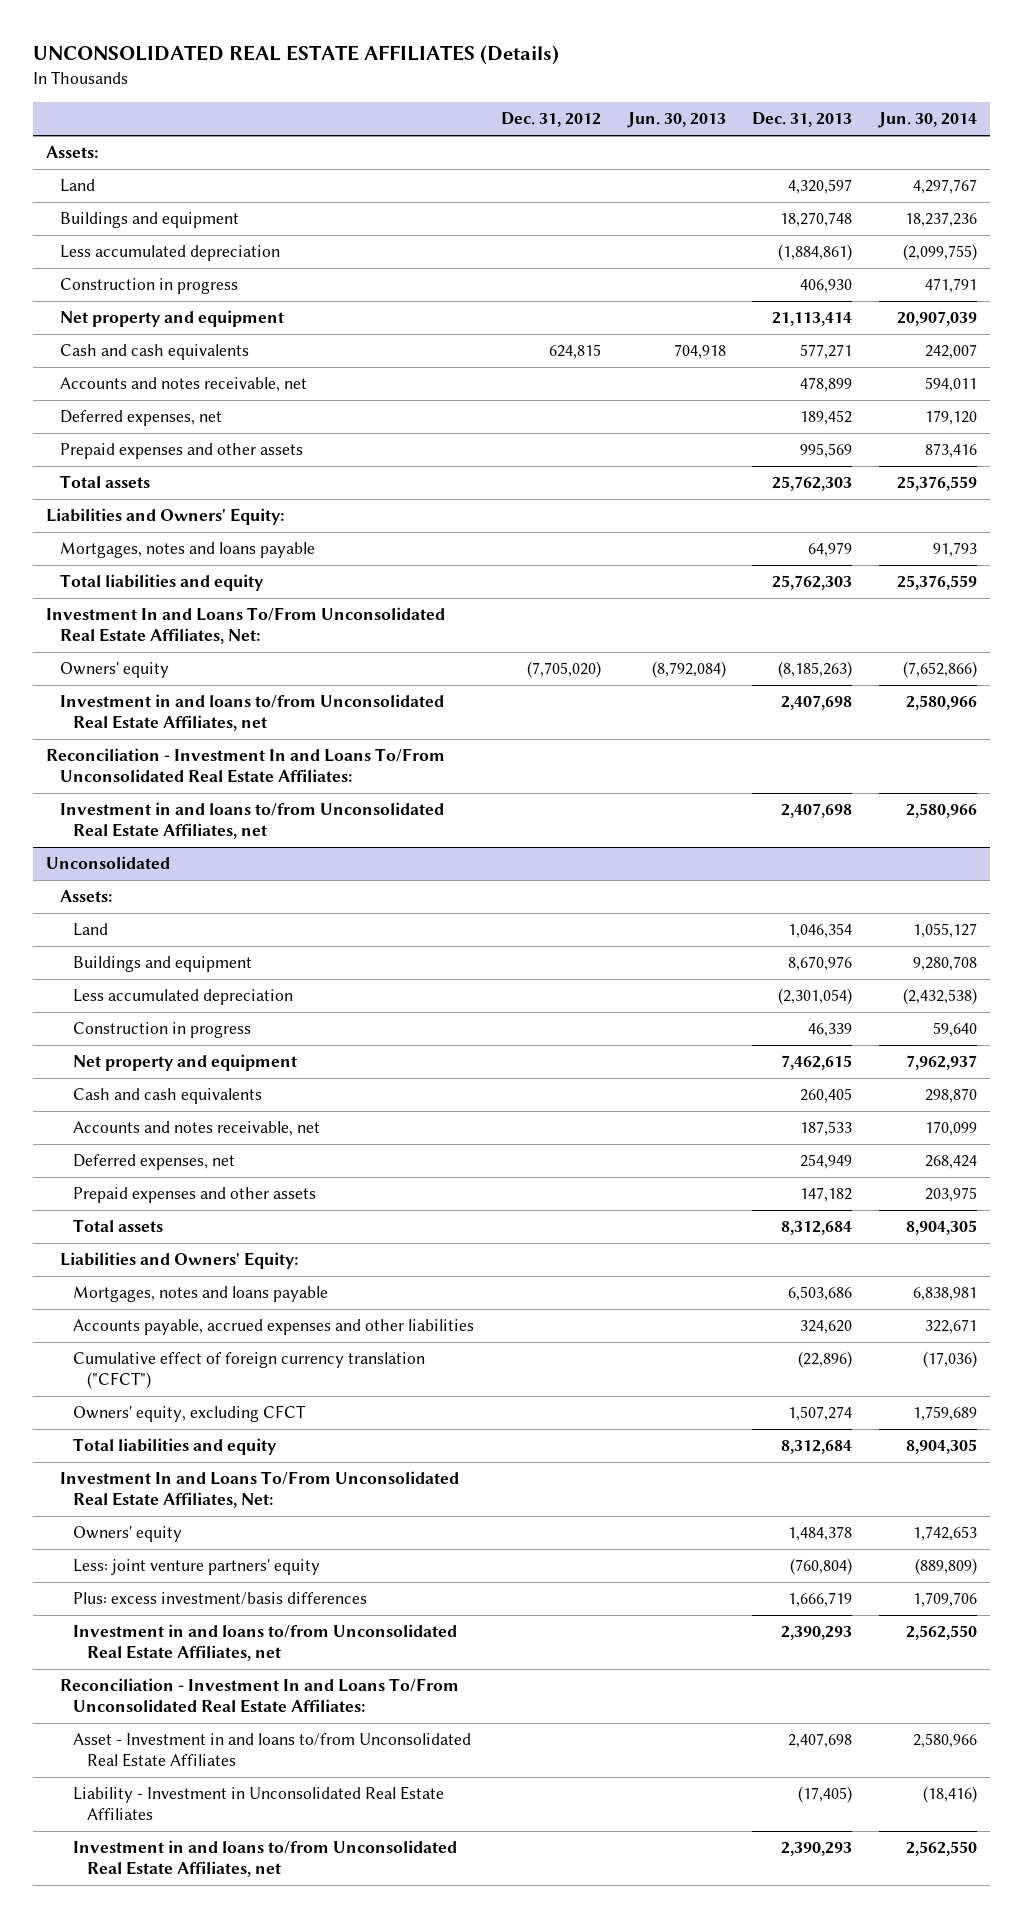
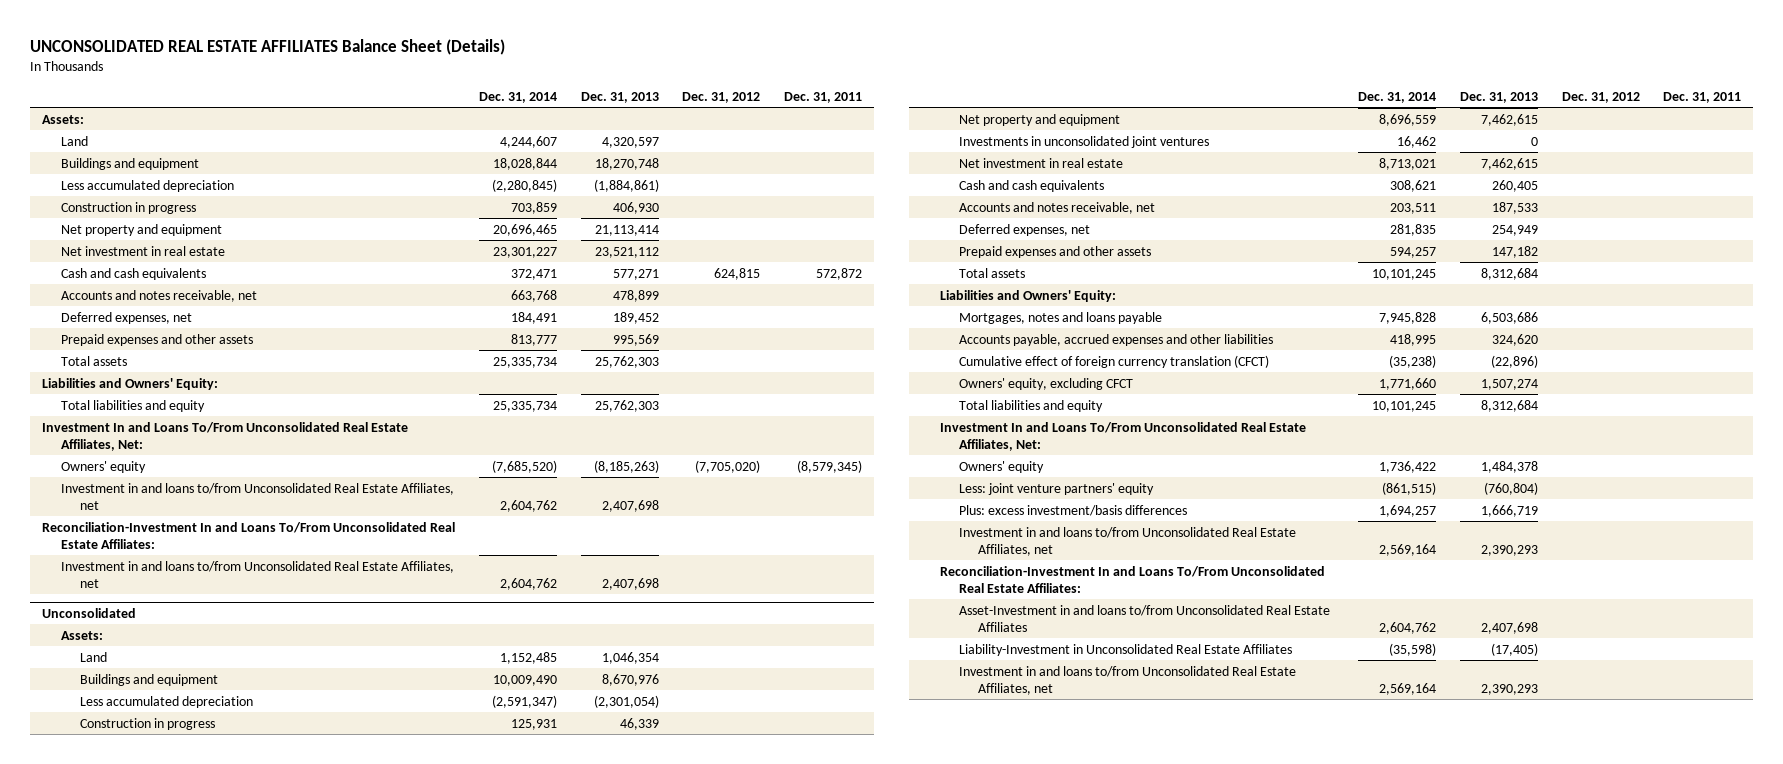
[32,45,559,66] UNCONSOLIDATED REAL ESTATE AFFILIATES (Details) -> [30,39,506,56] UNCONSOLIDATED REAL ESTATE AFFILIATES Balance Sheet (Details)
[626,112,726,129] Jun. 30, 2013 -> none
[878,112,978,129] Jun. 30, 2014 -> none
none -> [478,92,557,104] Dec. 31, 2014
none -> [784,92,863,104] Dec. 31, 2011
none -> [61,245,226,256] Net investment in real estate
[59,542,315,559] Mortgages, notes and loans payable -> none
[46,748,446,784] Reconciliation - Investment In and Loans To/From Unconsolidated Real Estate Affiliates: -> [42,521,456,549] Reconciliation-Investment In and Loans To/From Unconsolidated Real Estate Affiliates:
none -> [959,135,1210,148] Investments in unconsolidated joint ventures
none -> [959,157,1124,168] Net investment in real estate
[73,1352,426,1390] Cumulative effect of foreign currency translation ("CFCT") -> [959,354,1270,368] Cumulative effect of foreign currency translation (CFCT)
[59,1678,459,1714] Reconciliation - Investment In and Loans To/From Unconsolidated Real Estate Affiliates: -> [940,565,1326,593] Reconciliation-Investment In and Loans To/From Unconsolidated Real Estate Affiliates:
[73,1733,472,1768] Asset - Investment in and loans to/from Unconsolidated Real Estate Affiliates -> [959,604,1331,632] Asset-Investment in and loans to/from Unconsolidated Real Estate Affiliates
[73,1786,445,1821] Liability - Investment in Unconsolidated Real Estate Affiliates -> [959,643,1293,656] Liability-Investment in Unconsolidated Real Estate Affiliates

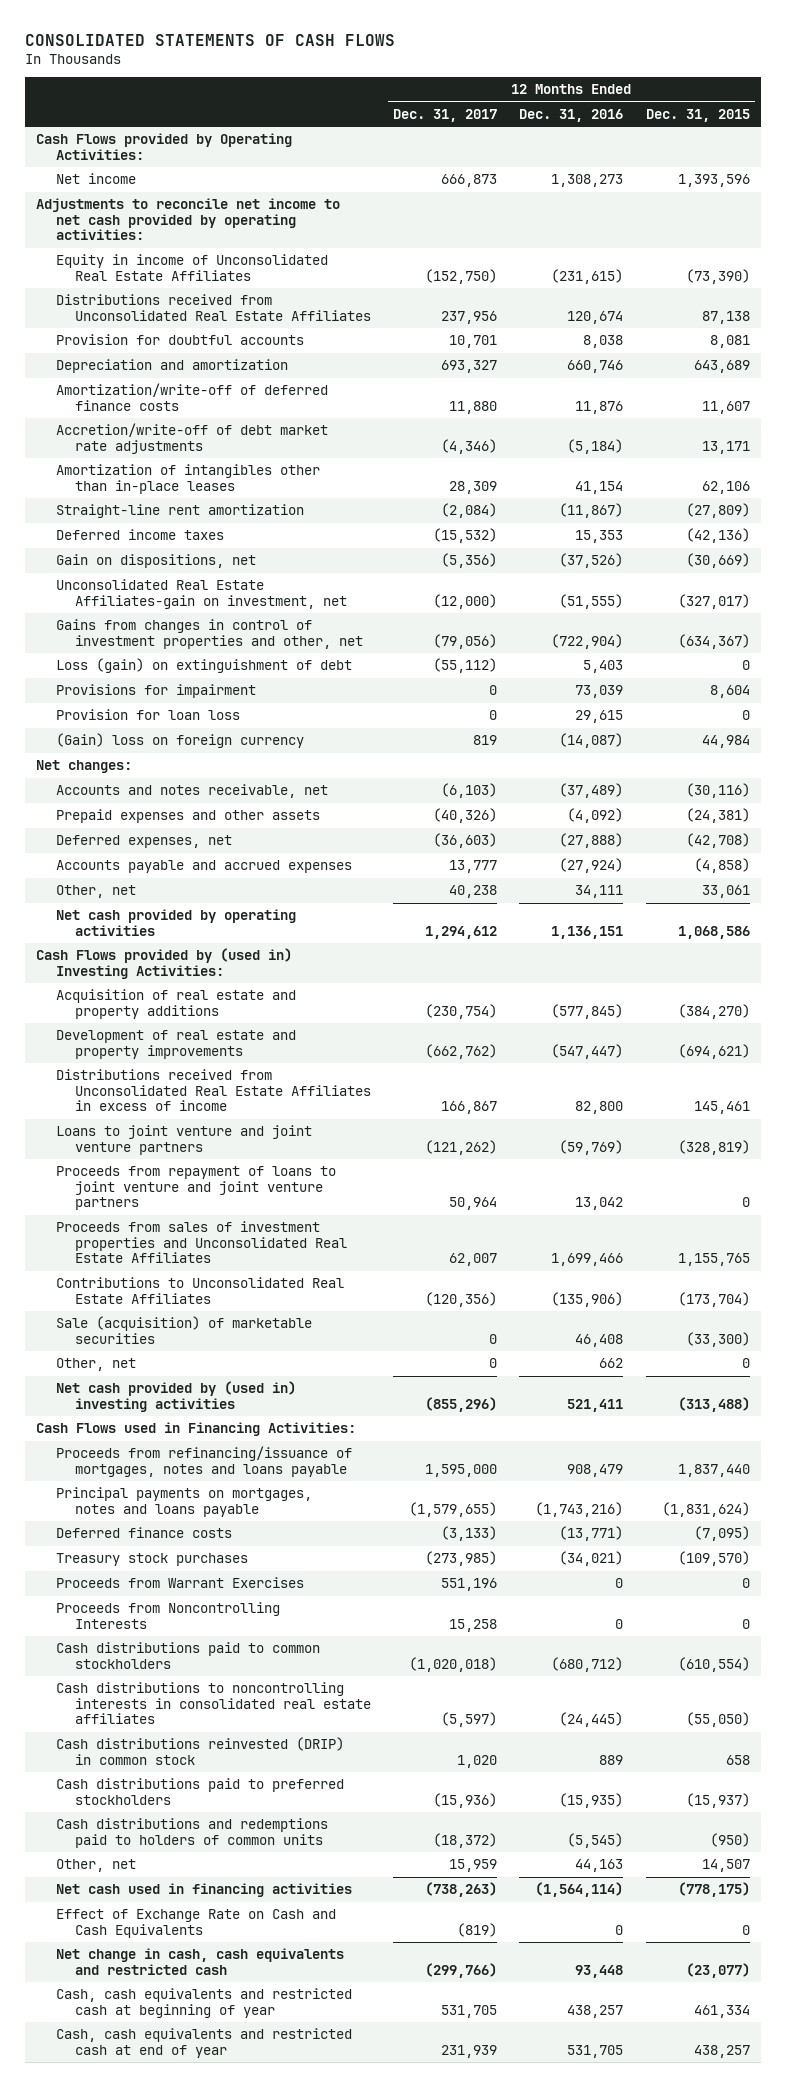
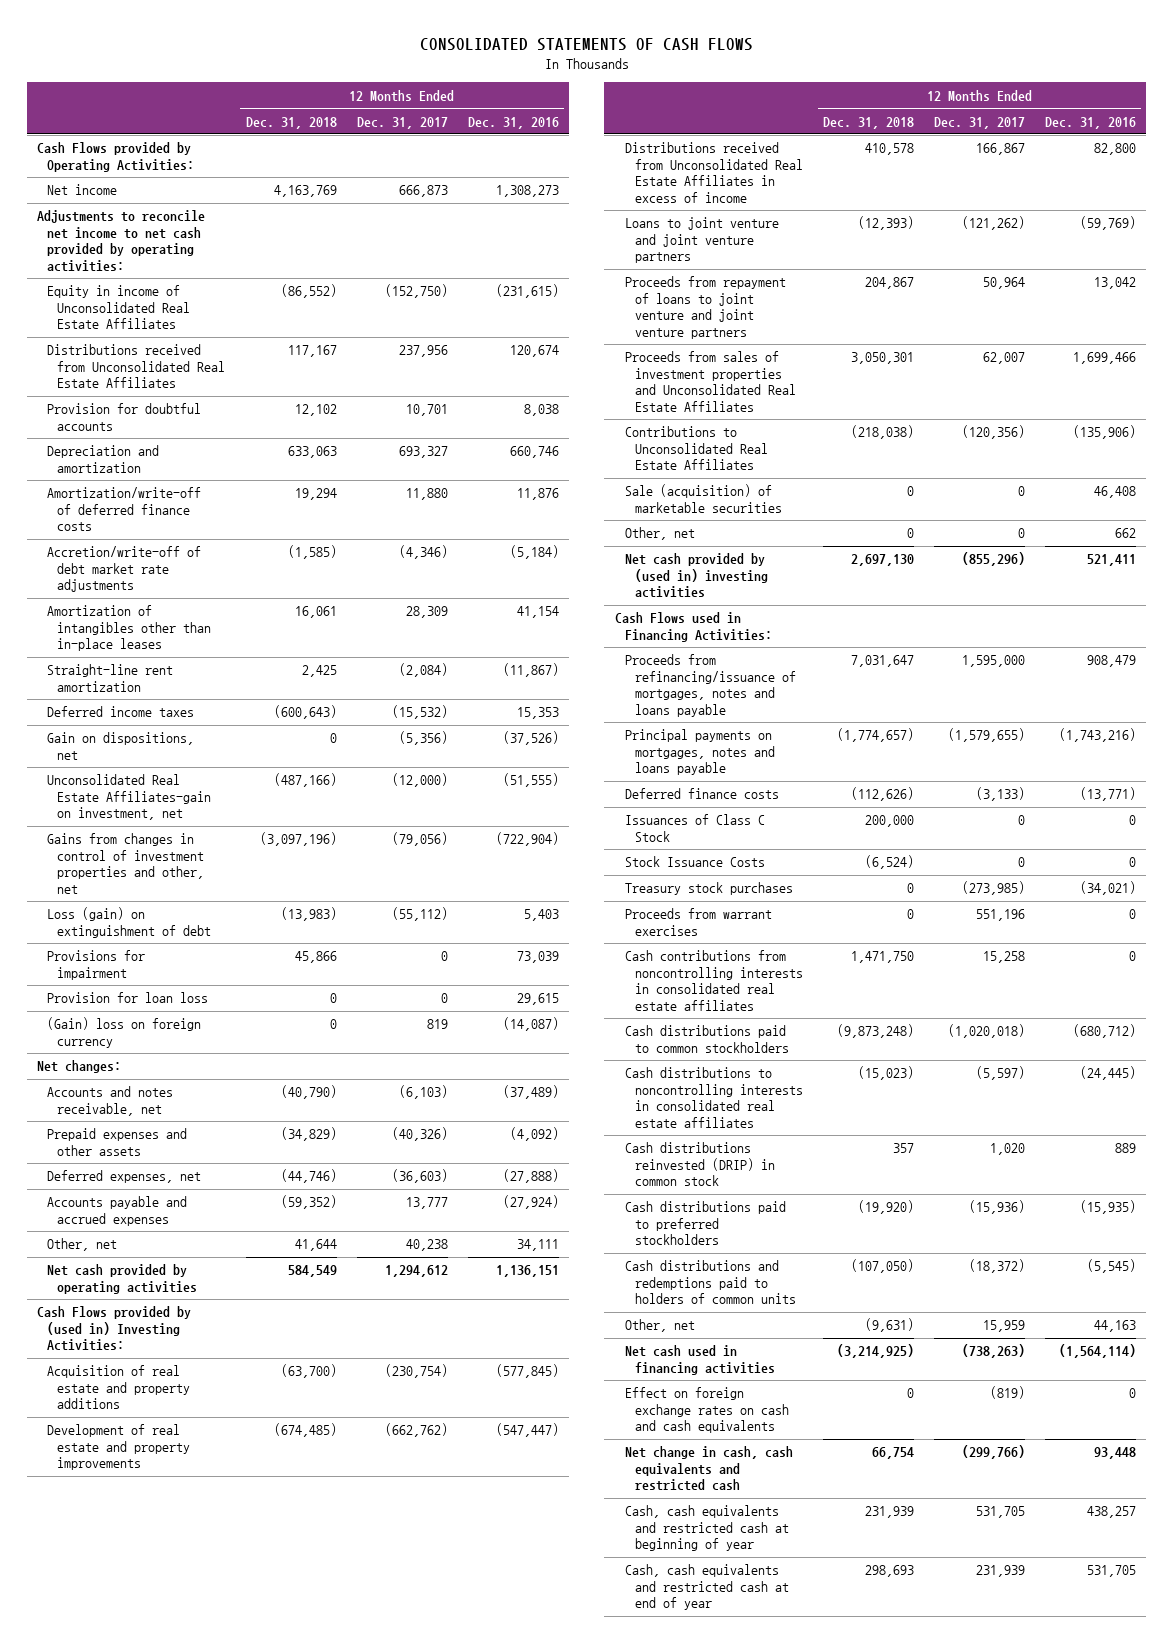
[645,108,750,122] Dec. 31, 2015 -> none
none -> [245,116,337,129] Dec. 31, 2018
none -> [624,814,765,842] Issuances of Class C Stock
none -> [624,856,765,868] Stock Issuance Costs
[55,1577,304,1589] Proceeds from Warrant Exercises -> [624,908,772,936] Proceeds from warrant exercises
[55,1602,280,1629] Proceeds from Noncontrolling Interests -> [624,950,803,1011] Cash contributions from noncontrolling interests in consolidated real estate affiliates
[55,1909,336,1938] Effect of Exchange Rate on Cash and Cash Equivalents -> [624,1387,789,1434] Effect on foreign exchange rates on cash and cash equivalents

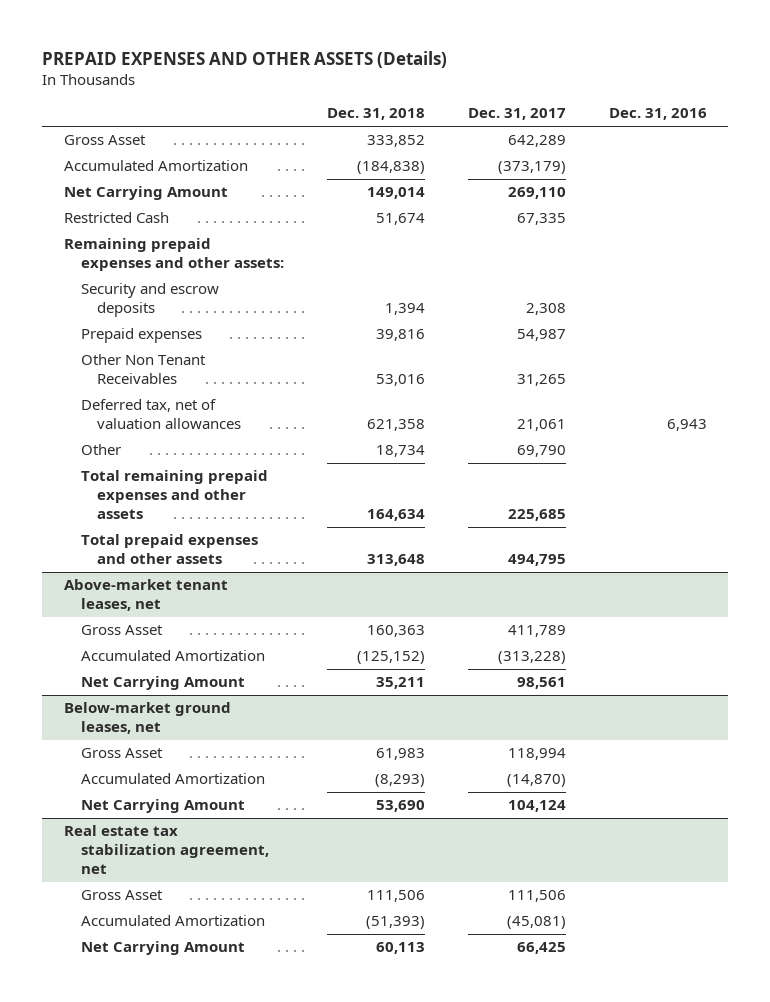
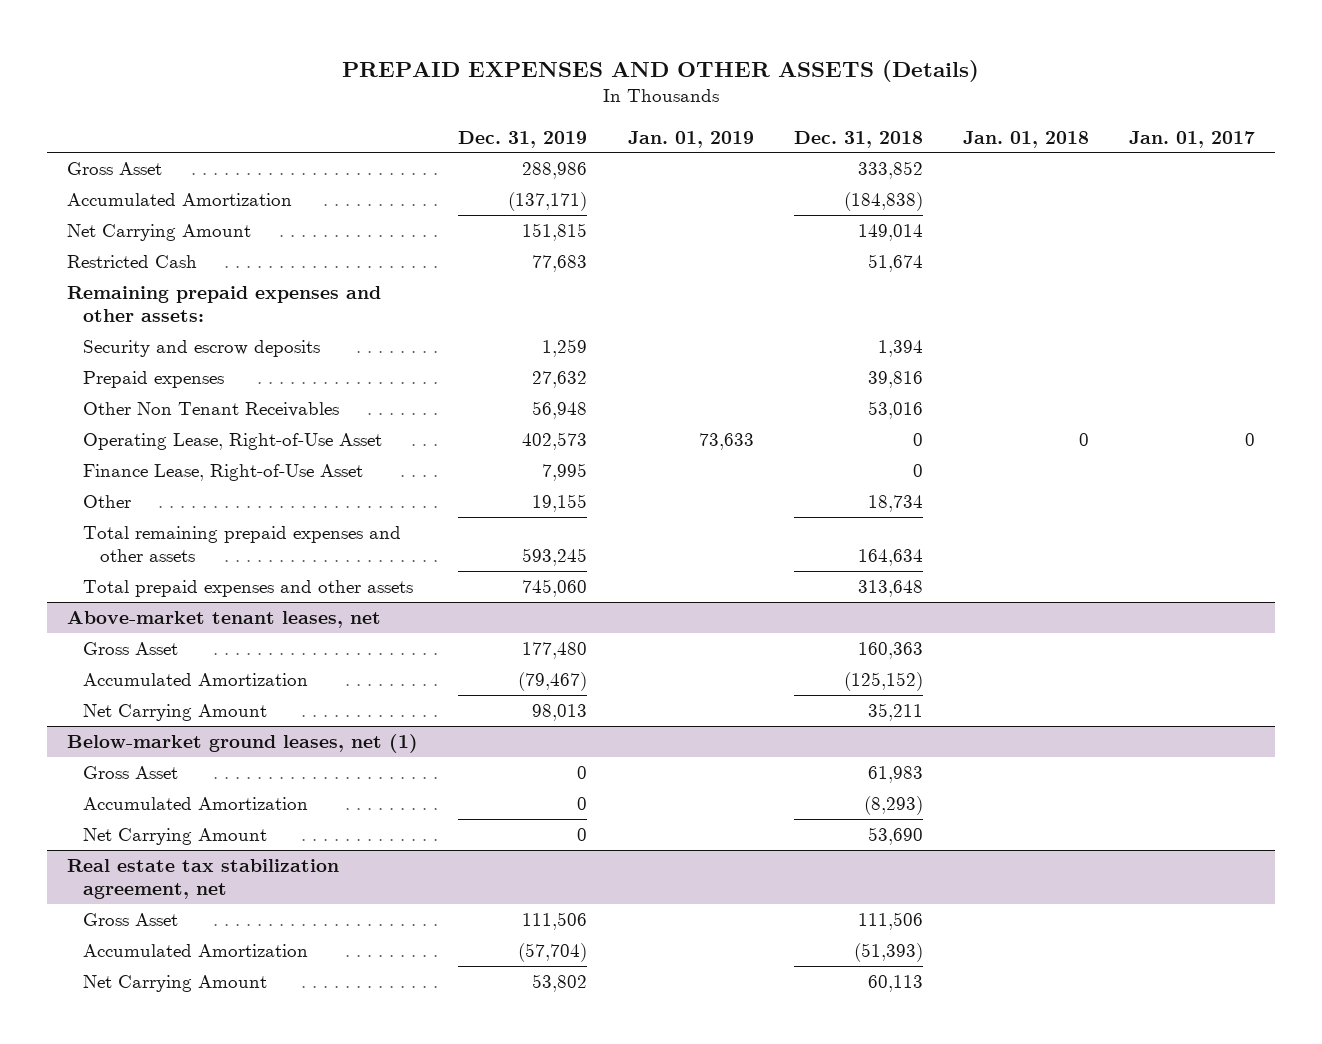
[467,108,566,121] Dec. 31, 2017 -> none
[608,108,707,121] Dec. 31, 2016 -> none
none -> [458,130,588,148] Dec. 31, 2019
none -> [627,130,754,148] Jan. 01, 2019
none -> [963,130,1090,148] Jan. 01, 2018
none -> [1129,130,1256,148] Jan. 01, 2017
[80,399,242,430] Deferred tax, net of valuation allowances -> none
none -> [83,433,383,451] Operating Lease, Right-of-Use Asset
none -> [83,464,364,482] Finance Lease, Right-of-Use Asset
[63,702,231,735] Below-market ground leases, net -> [67,734,419,754] Below-market ground leases, net (1)

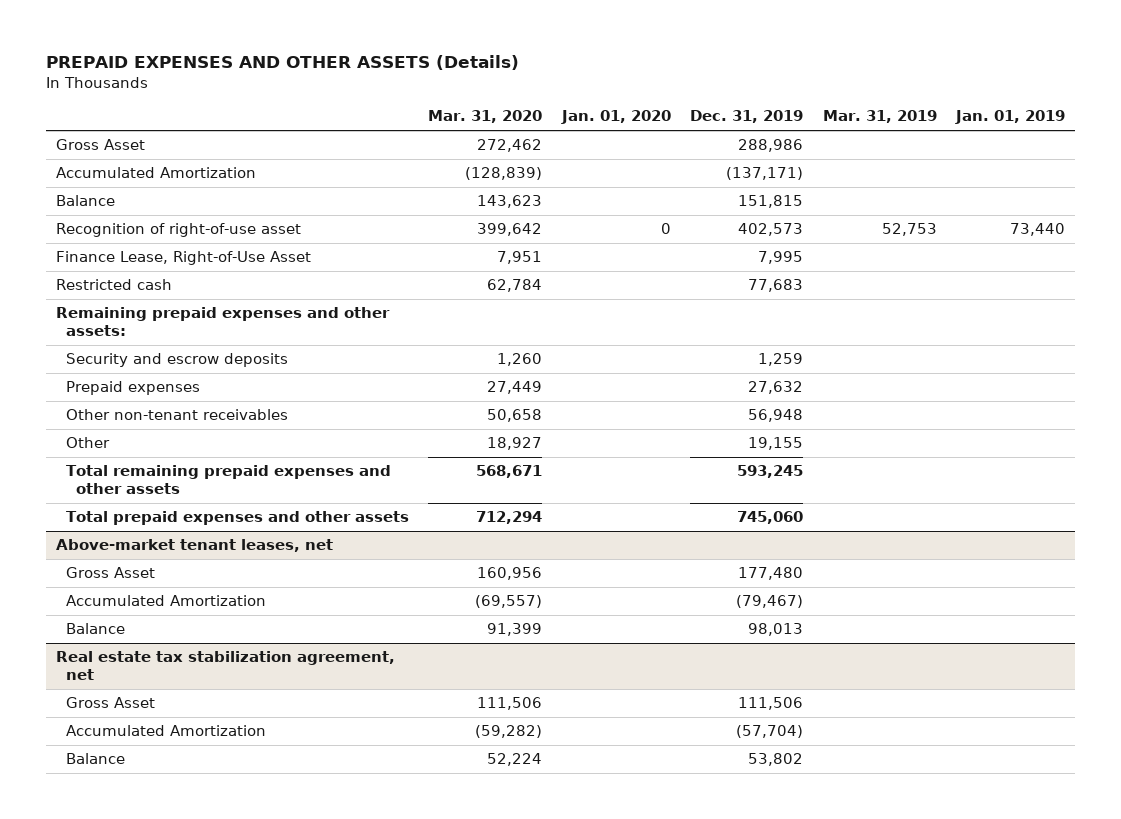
[793,130,923,148] Dec. 31, 2018 -> none
[963,130,1090,148] Jan. 01, 2018 -> none
[1129,130,1256,148] Jan. 01, 2017 -> none
none -> [428,110,543,124] Mar. 31, 2020
none -> [560,110,671,125] Jan. 01, 2020
none -> [822,110,937,124] Mar. 31, 2019
[67,224,252,242] Net Carrying Amount -> [55,195,115,207] Balance
none -> [55,223,301,238] Recognition of right-of-use asset
[83,464,364,482] Finance Lease, Right-of-Use Asset -> [55,251,311,266] Finance Lease, Right-of-Use Asset
[67,255,198,269] Restricted Cash -> [55,279,172,291] Restricted cash
[83,433,383,451] Operating Lease, Right-of-Use Asset -> none
[83,402,340,418] Other Non Tenant Receivables -> [65,409,288,421] Other non-tenant receivables
[67,734,419,754] Below-market ground leases, net (1) -> none
[83,766,179,780] Gross Asset -> none
[83,797,309,811] Accumulated Amortization -> none
[83,828,268,846] Net Carrying Amount -> none
[83,704,268,722] Net Carrying Amount -> [65,623,125,635] Balance
[83,975,268,993] Net Carrying Amount -> [65,753,125,765] Balance

